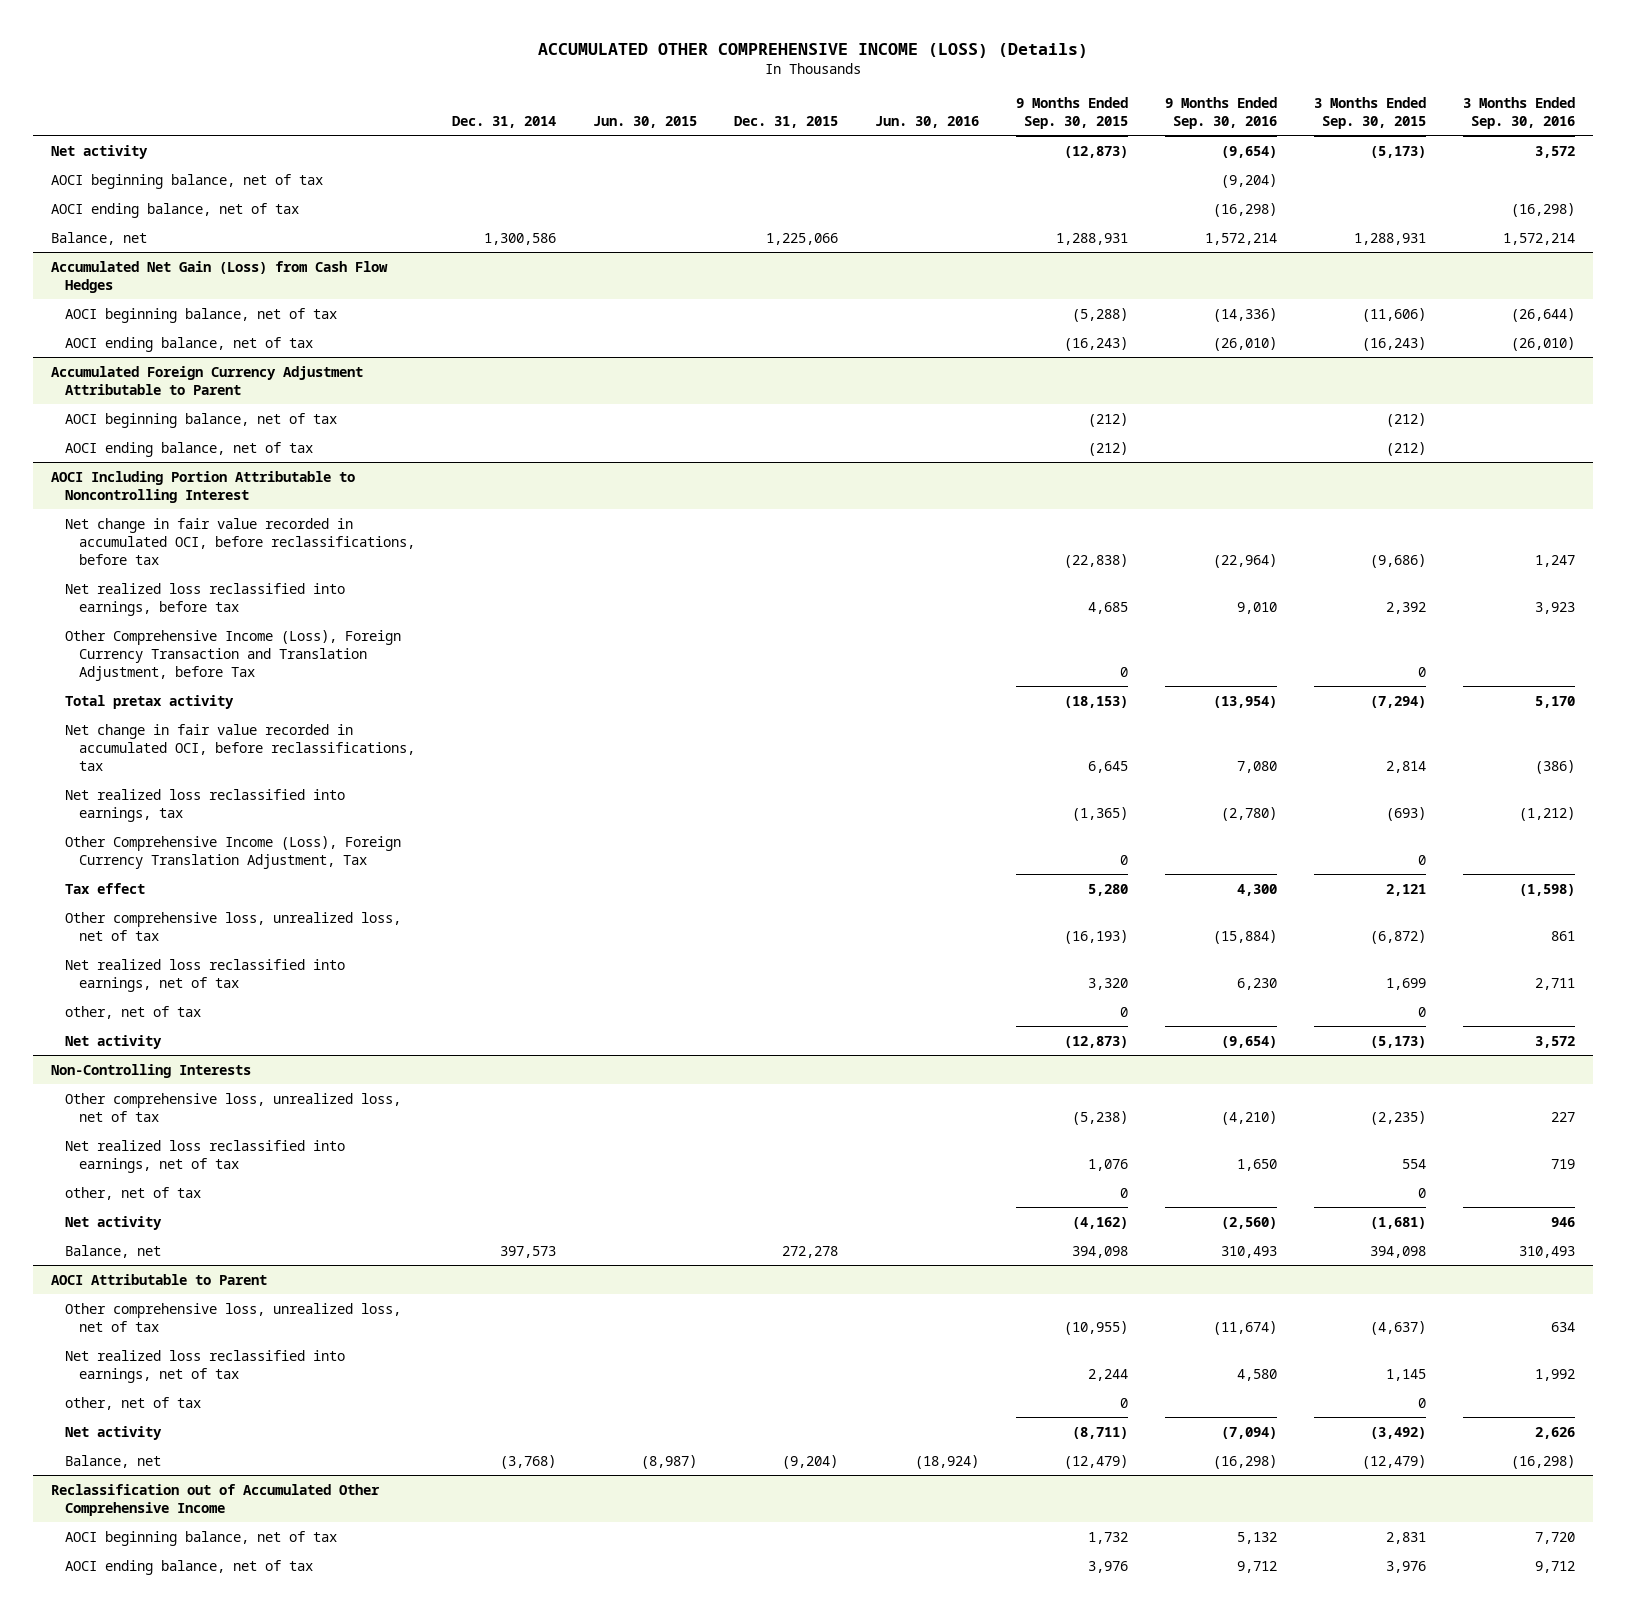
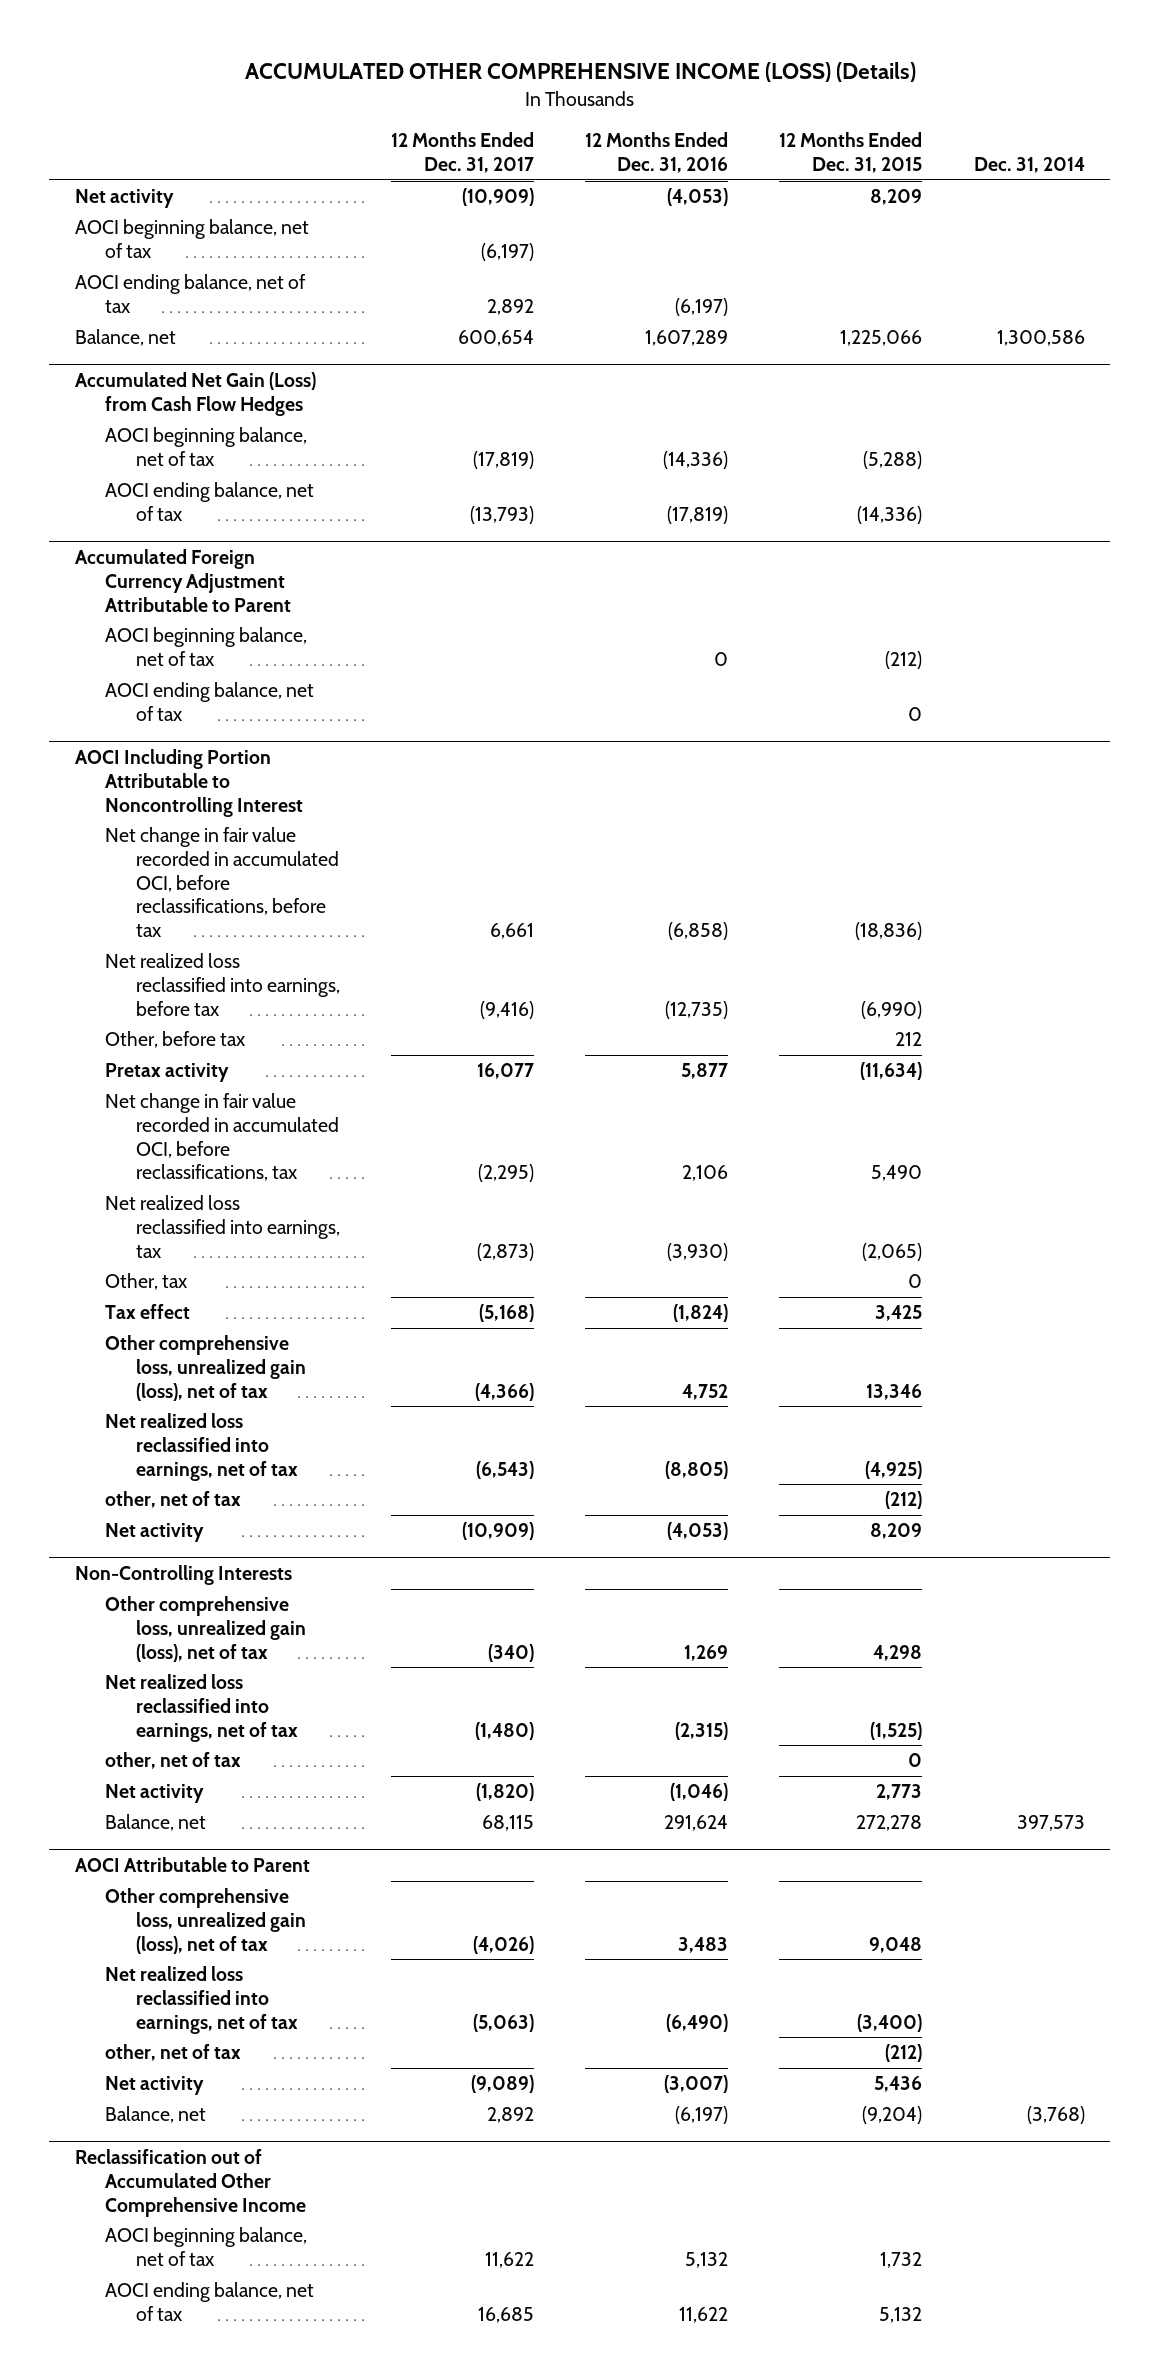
[592,115,697,128] Jun. 30, 2015 -> none
[733,115,838,128] Dec. 31, 2015 -> none
[874,115,979,128] Jun. 30, 2016 -> none
[1015,96,1128,129] 9 Months Ended Sep. 30, 2015 -> none
[1164,96,1277,129] 9 Months Ended Sep. 30, 2016 -> none
[1313,96,1426,129] 3 Months Ended Sep. 30, 2015 -> none
[1462,96,1575,129] 3 Months Ended Sep. 30, 2016 -> none
none -> [390,132,534,173] 12 Months Ended Dec. 31, 2017
none -> [585,132,729,173] 12 Months Ended Dec. 31, 2016
none -> [779,132,923,173] 12 Months Ended Dec. 31, 2015
[64,629,401,681] Other Comprehensive Income (Loss), Foreign Currency Transaction and Translation Adjustment, before Tax -> [105,1031,247,1049] Other, before tax
[64,694,234,709] Total pretax activity -> [105,1063,230,1083] Pretax activity
[64,835,401,869] Other Comprehensive Income (Loss), Foreign Currency Translation Adjustment, Tax -> [105,1273,189,1291] Other, tax
[64,911,401,941] Other comprehensive loss, unrealized loss, net of tax -> [105,1335,306,1401] Other comprehensive loss, unrealized gain (loss), net of tax
[64,1092,401,1122] Other comprehensive loss, unrealized loss, net of tax -> [105,1596,306,1662] Other comprehensive loss, unrealized gain (loss), net of tax
[64,1302,401,1332] Other comprehensive loss, unrealized loss, net of tax -> [105,1888,306,1954] Other comprehensive loss, unrealized gain (loss), net of tax

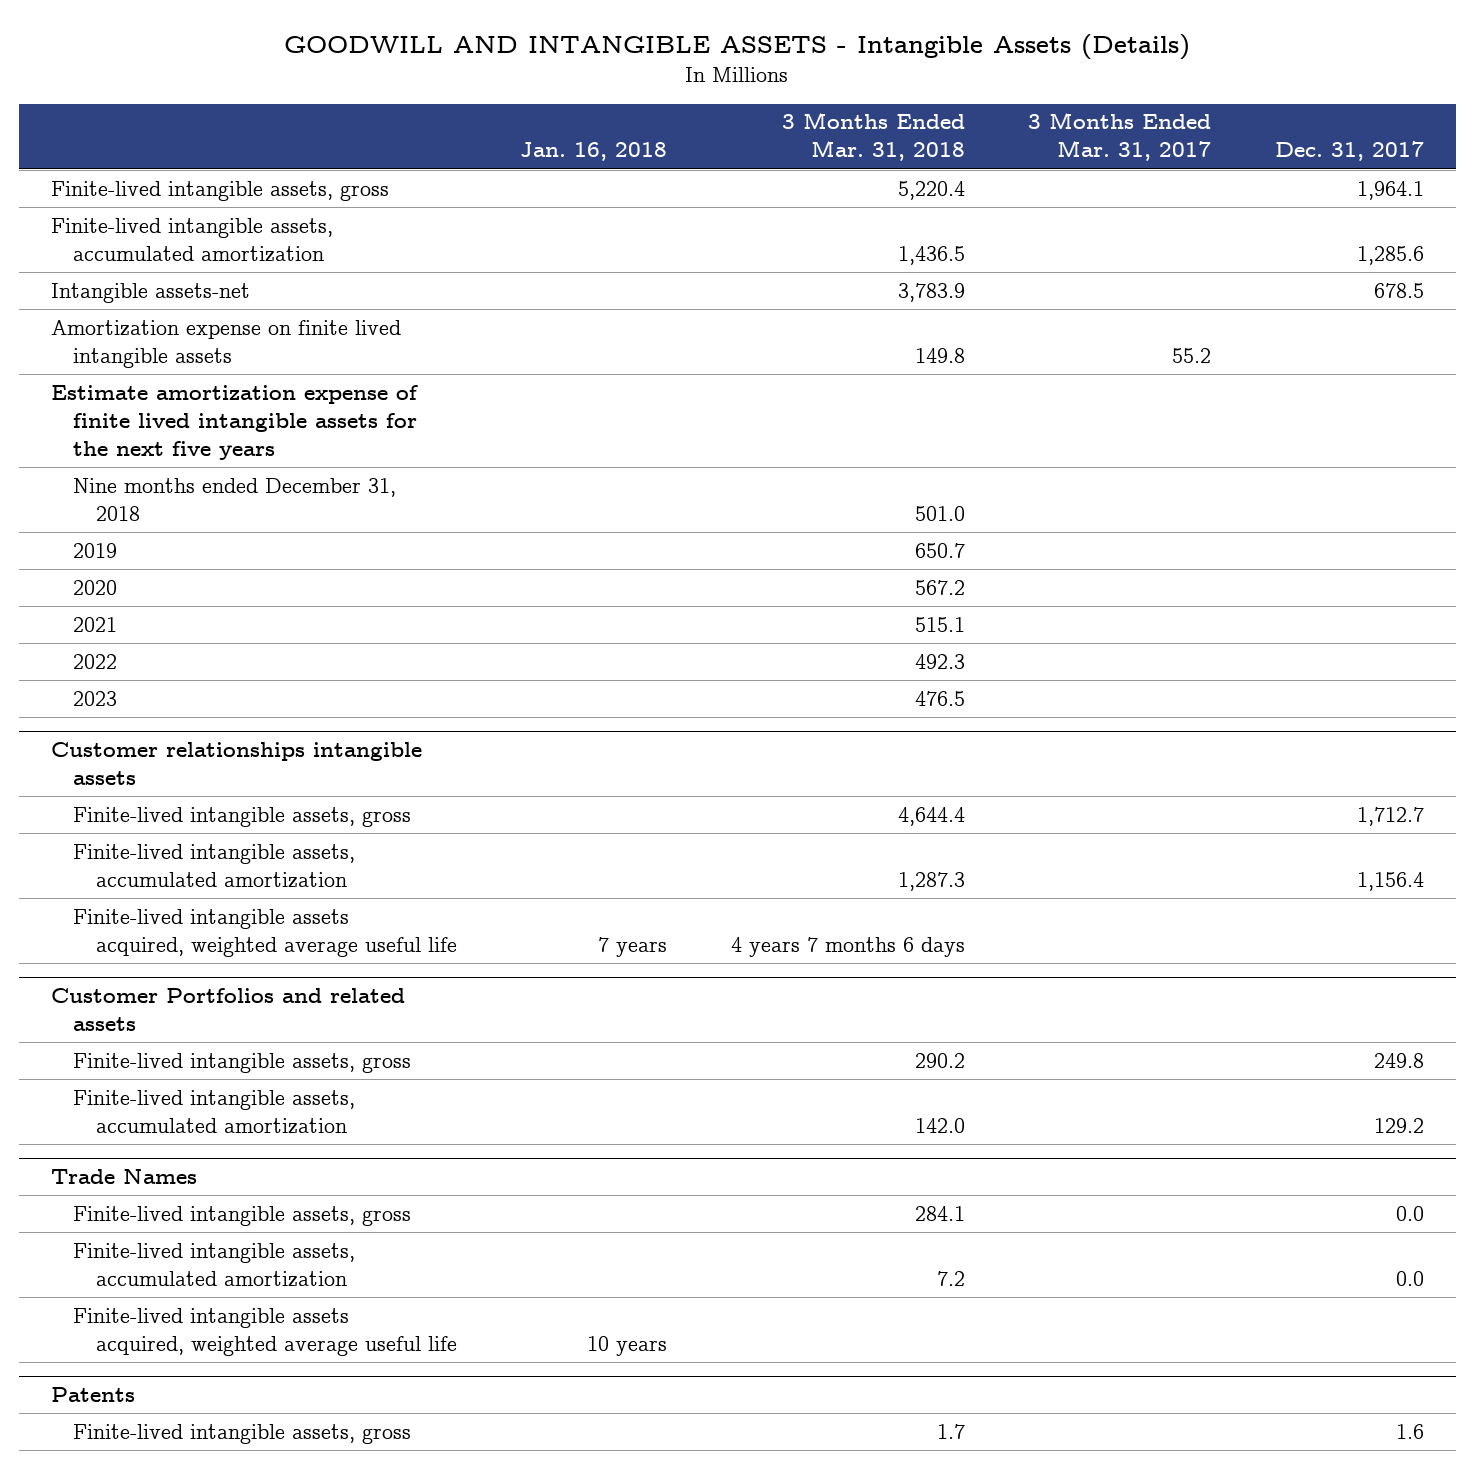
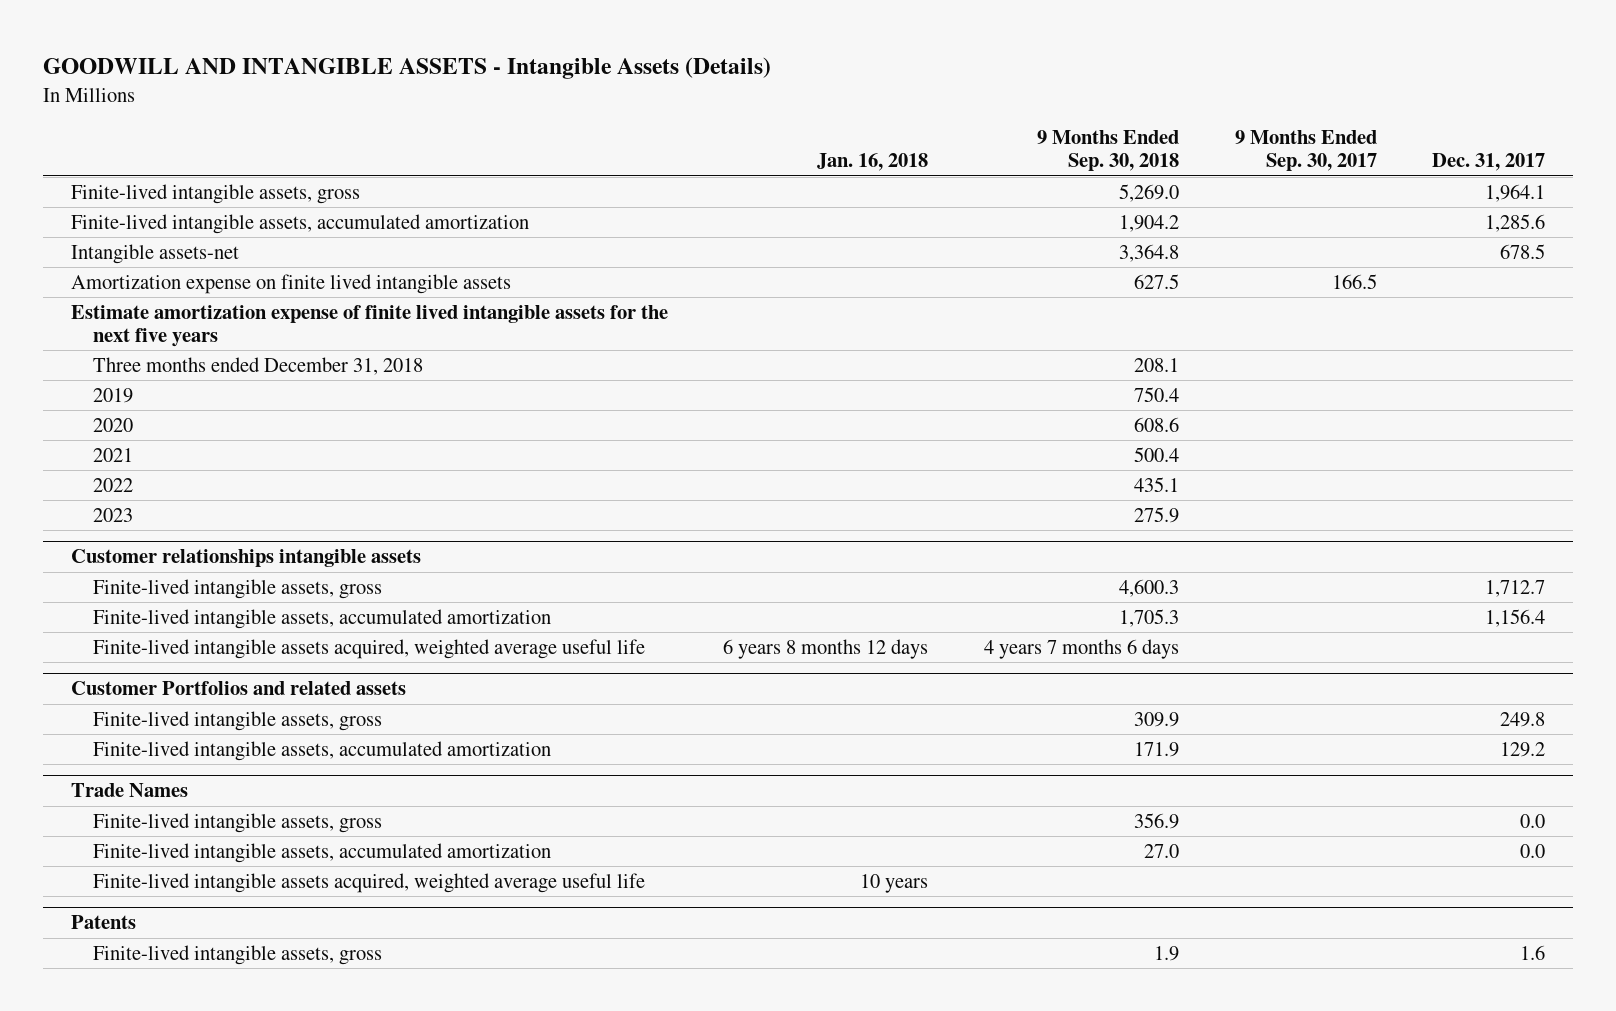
[781,112,965,162] 3 Months Ended Mar. 31, 2018 -> none
[1028,112,1212,162] 3 Months Ended Mar. 31, 2017 -> none
none -> [1036,129,1179,172] 9 Months Ended Sep. 30, 2018
none -> [1234,129,1377,172] 9 Months Ended Sep. 30, 2017
[73,477,397,521] Nine months ended December 31, 2018 -> [92,356,423,375] Three months ended December 31, 2018
[598,936,668,957] 7 years -> [723,638,929,659] 6 years 8 months 12 days

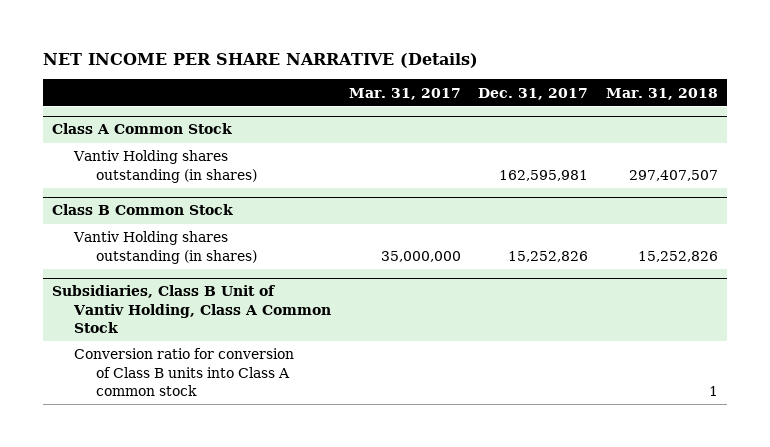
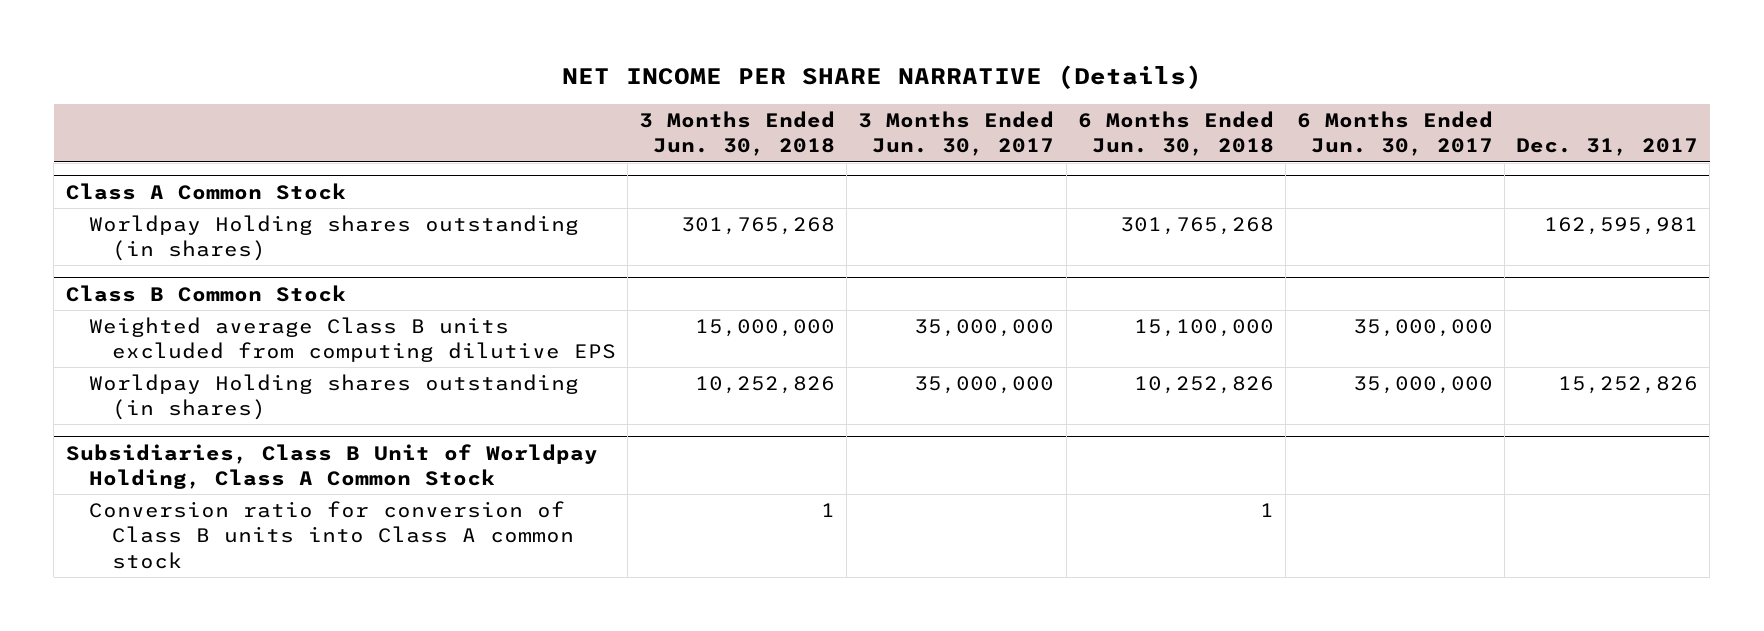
[348,87,461,100] Mar. 31, 2017 -> none
[605,87,718,100] Mar. 31, 2018 -> none
none -> [639,111,836,157] 3 Months Ended Jun. 30, 2018
none -> [858,111,1055,157] 3 Months Ended Jun. 30, 2017
none -> [1077,111,1274,157] 6 Months Ended Jun. 30, 2018
none -> [1296,111,1493,157] 6 Months Ended Jun. 30, 2017
[73,150,258,183] Vantiv Holding shares outstanding (in shares) -> [88,214,579,262] Worldpay Holding shares outstanding (in shares)
none -> [88,316,616,363] Weighted average Class B units excluded from computing dilutive EPS
[73,231,258,264] Vantiv Holding shares outstanding (in shares) -> [88,373,579,421] Worldpay Holding shares outstanding (in shares)
[52,285,332,333] Subsidiaries, Class B Unit of Vantiv Holding, Class A Common Stock -> [65,443,598,489] Subsidiaries, Class B Unit of Worldpay Holding, Class A Common Stock

